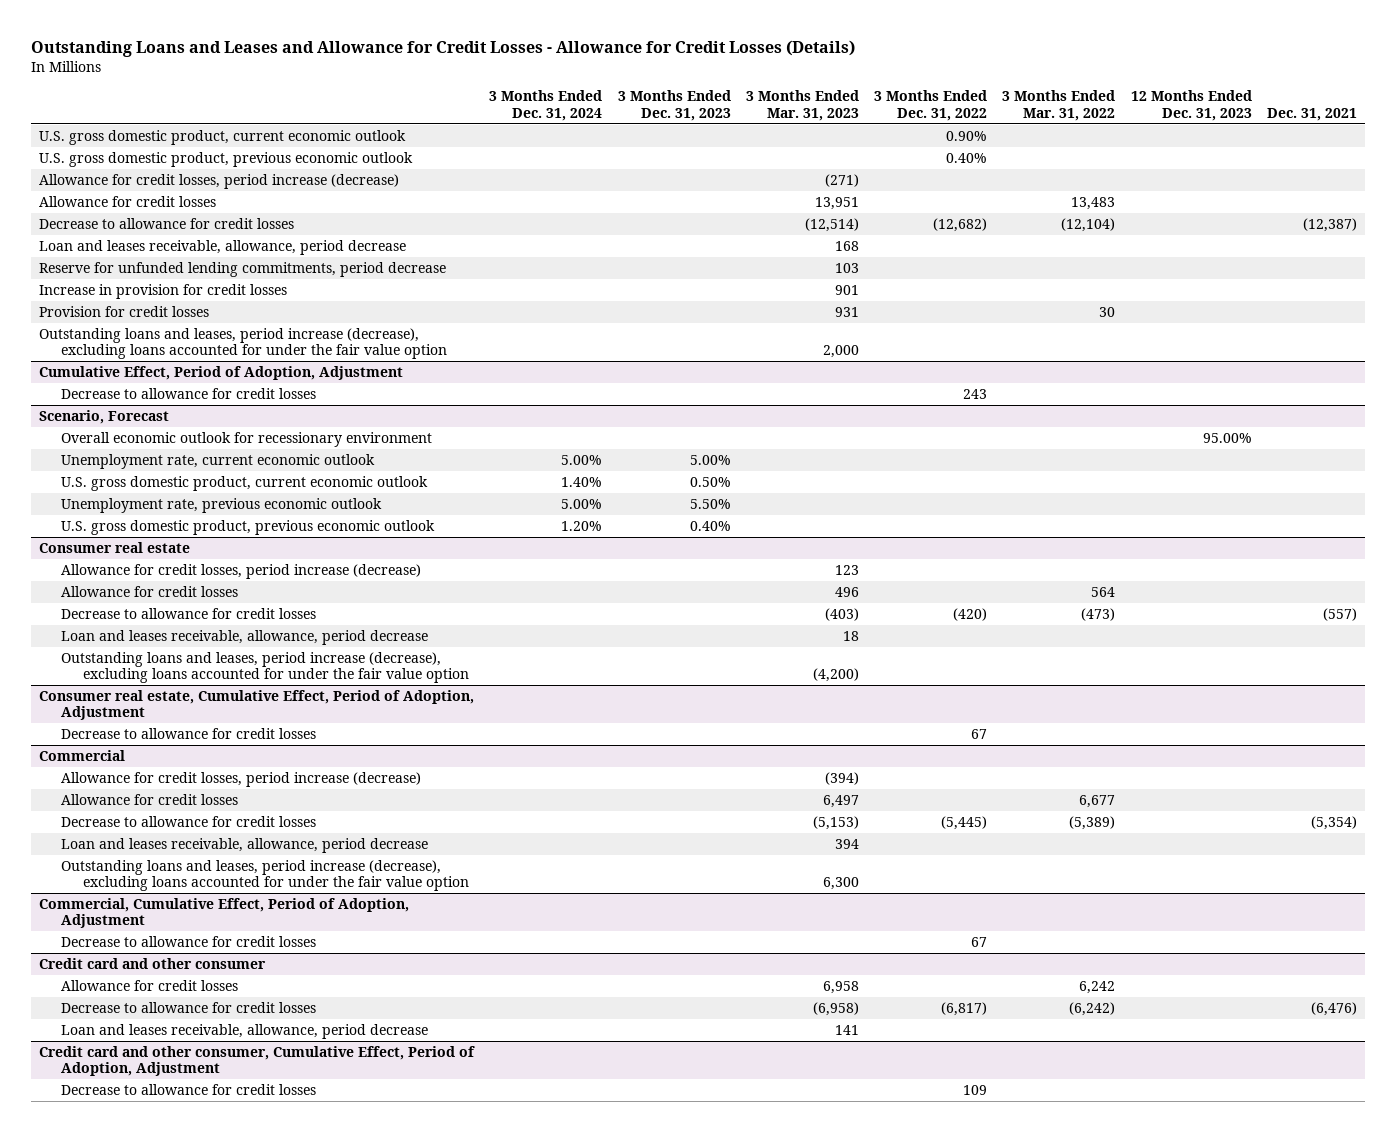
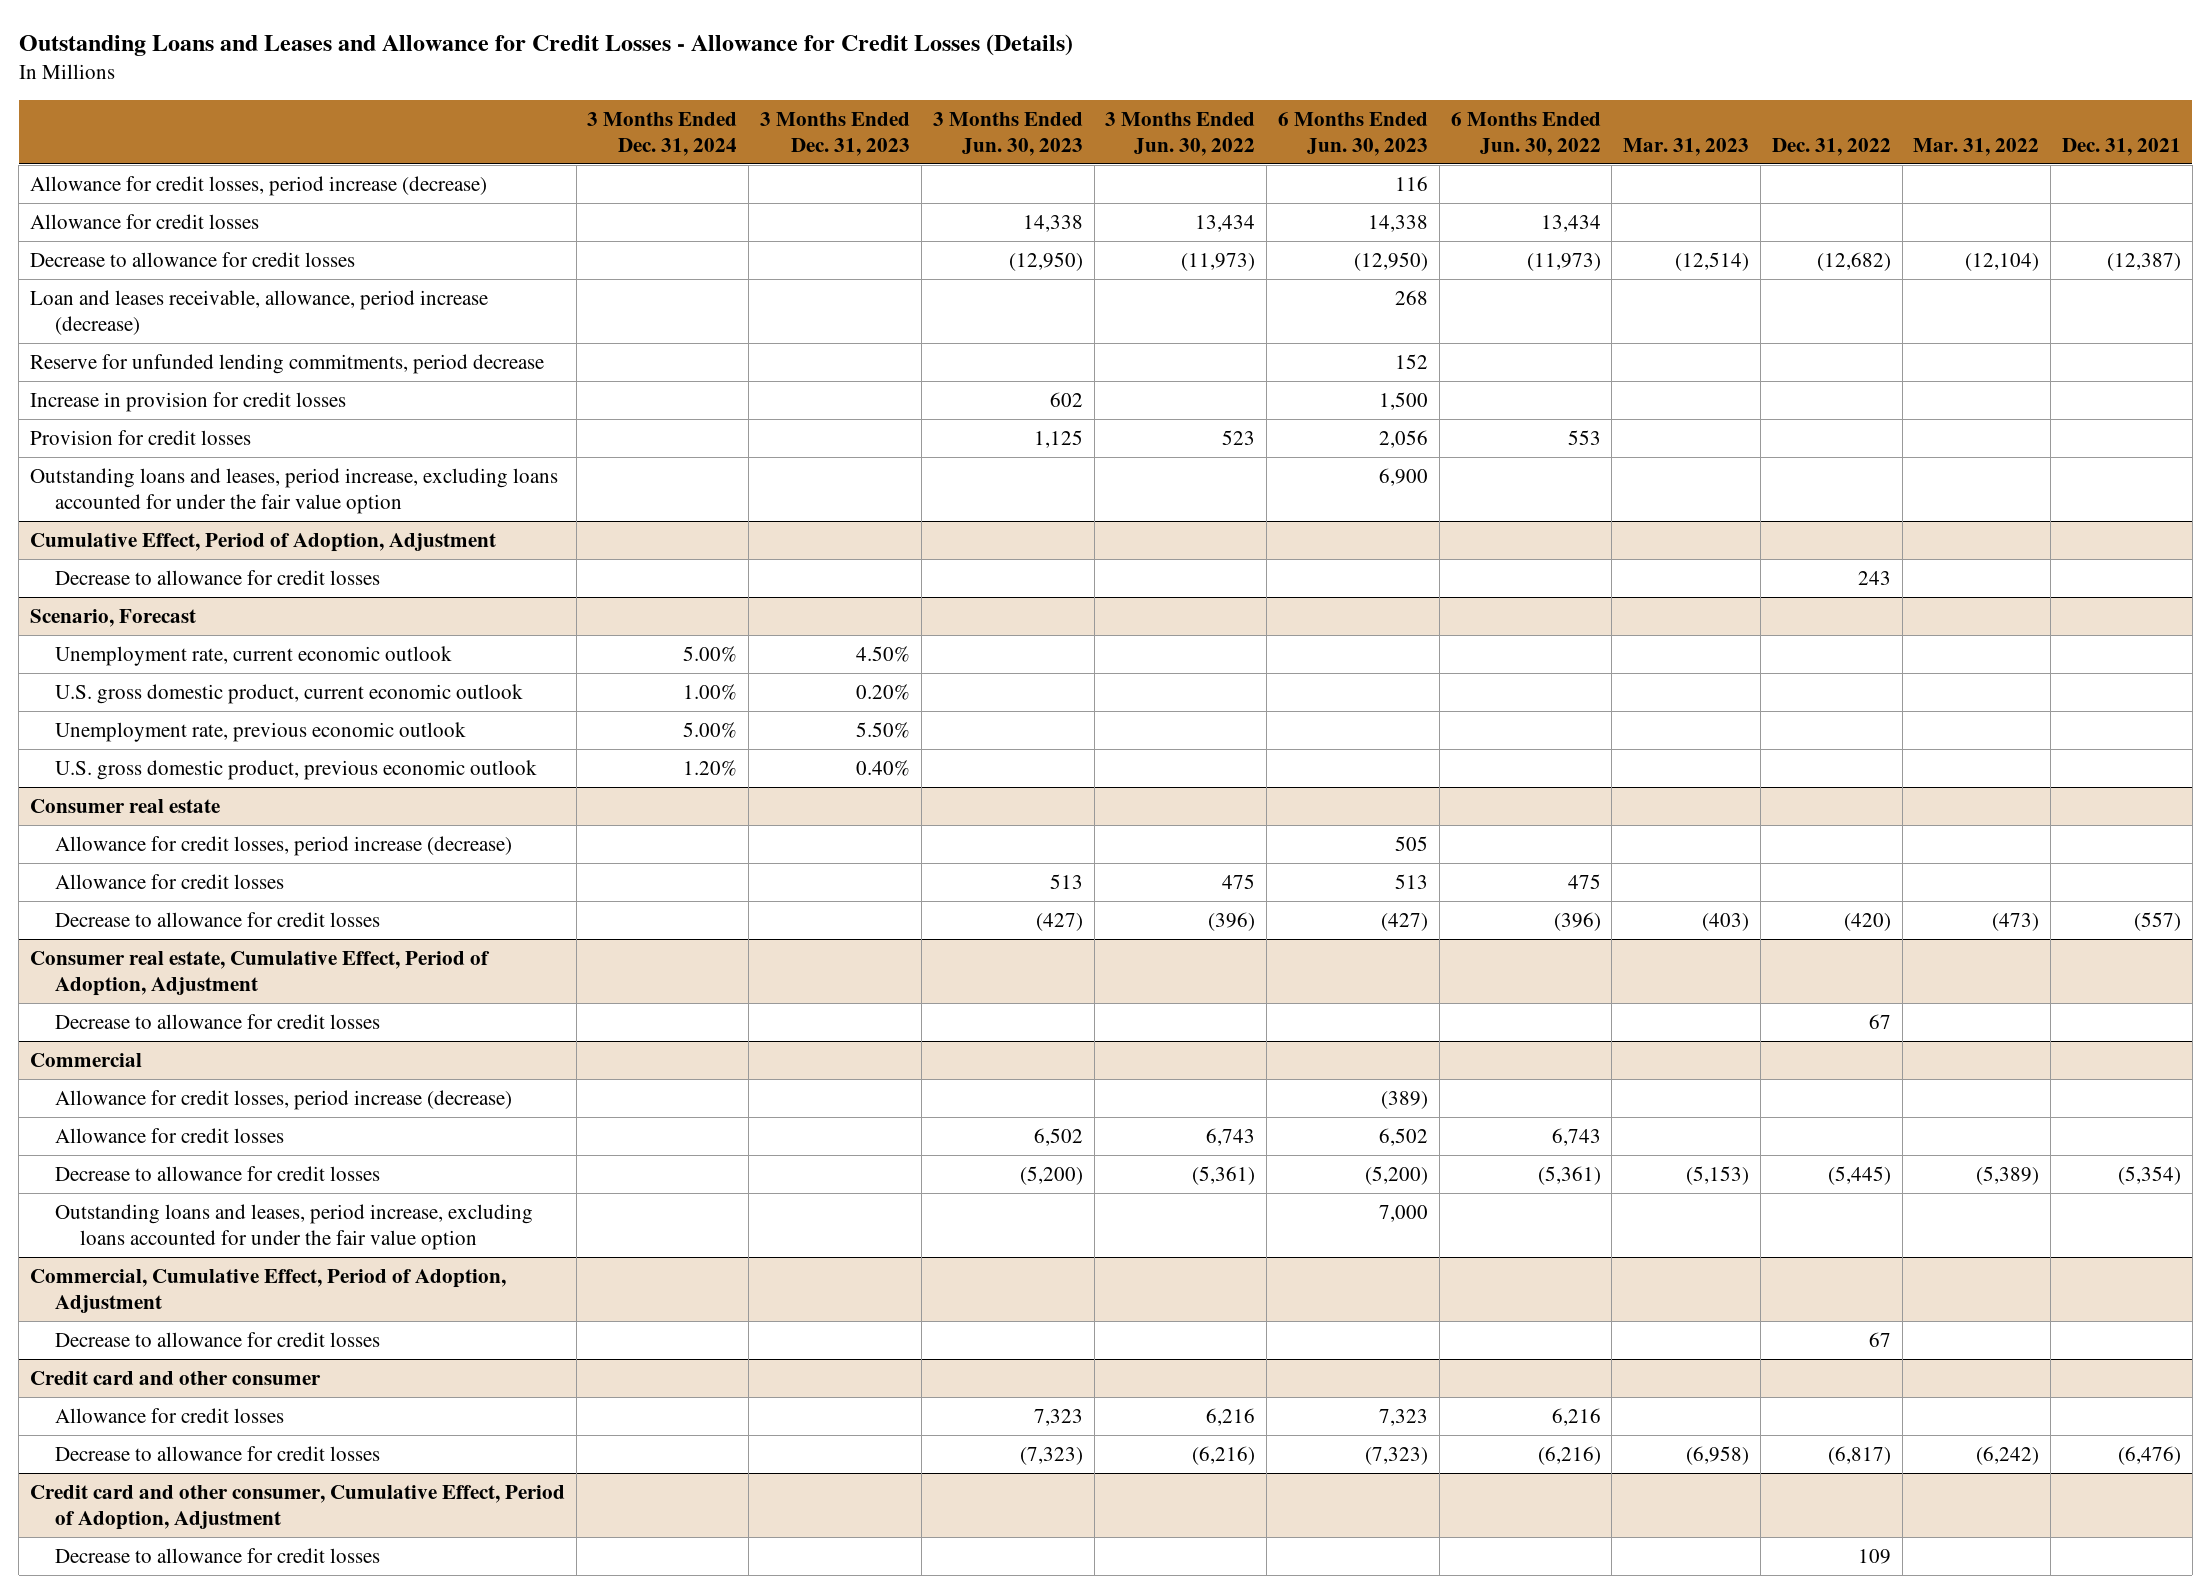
[745,90,859,121] 3 Months Ended Mar. 31, 2023 -> none
[874,90,988,121] 3 Months Ended Dec. 31, 2022 -> none
[1002,90,1116,121] 3 Months Ended Mar. 31, 2022 -> none
[1130,90,1252,121] 12 Months Ended Dec. 31, 2023 -> none
none -> [932,112,1083,156] 3 Months Ended Jun. 30, 2023
none -> [1105,112,1256,156] 3 Months Ended Jun. 30, 2022
none -> [1277,112,1428,156] 6 Months Ended Jun. 30, 2023
none -> [1450,112,1601,156] 6 Months Ended Jun. 30, 2022
none -> [1623,137,1750,156] Mar. 31, 2023
none -> [1771,137,1891,156] Dec. 31, 2022
none -> [1913,137,2040,156] Mar. 31, 2022
[39,129,407,145] U.S. gross domestic product, current economic outlook -> none
[39,151,414,167] U.S. gross domestic product, previous economic outlook -> none
[39,239,407,255] Loan and leases receivable, allowance, period decrease -> [29,289,488,335] Loan and leases receivable, allowance, period increase (decrease)
[39,327,448,360] Outstanding loans and leases, period increase (decrease), excluding loans accounted for under the fair value option -> [29,467,558,514] Outstanding loans and leases, period increase, excluding loans accounted for under the fair value option
[61,431,433,447] Overall economic outlook for recessionary environment -> none
[689,454,731,465] 5.00% -> [856,645,911,662] 4.50%
[561,476,603,487] 1.40% -> [683,683,738,700] 1.00%
[689,476,731,487] 0.50% -> [856,683,911,700] 0.20%
[61,629,429,645] Loan and leases receivable, allowance, period decrease -> none
[61,651,470,684] Outstanding loans and leases, period increase (decrease), excluding loans accounted for under the fair value option -> none
[61,837,429,853] Loan and leases receivable, allowance, period decrease -> none
[61,859,470,892] Outstanding loans and leases, period increase (decrease), excluding loans accounted for under the fair value option -> [54,1203,533,1250] Outstanding loans and leases, period increase, excluding loans accounted for under the fair value option
[61,1023,429,1039] Loan and leases receivable, allowance, period decrease -> none

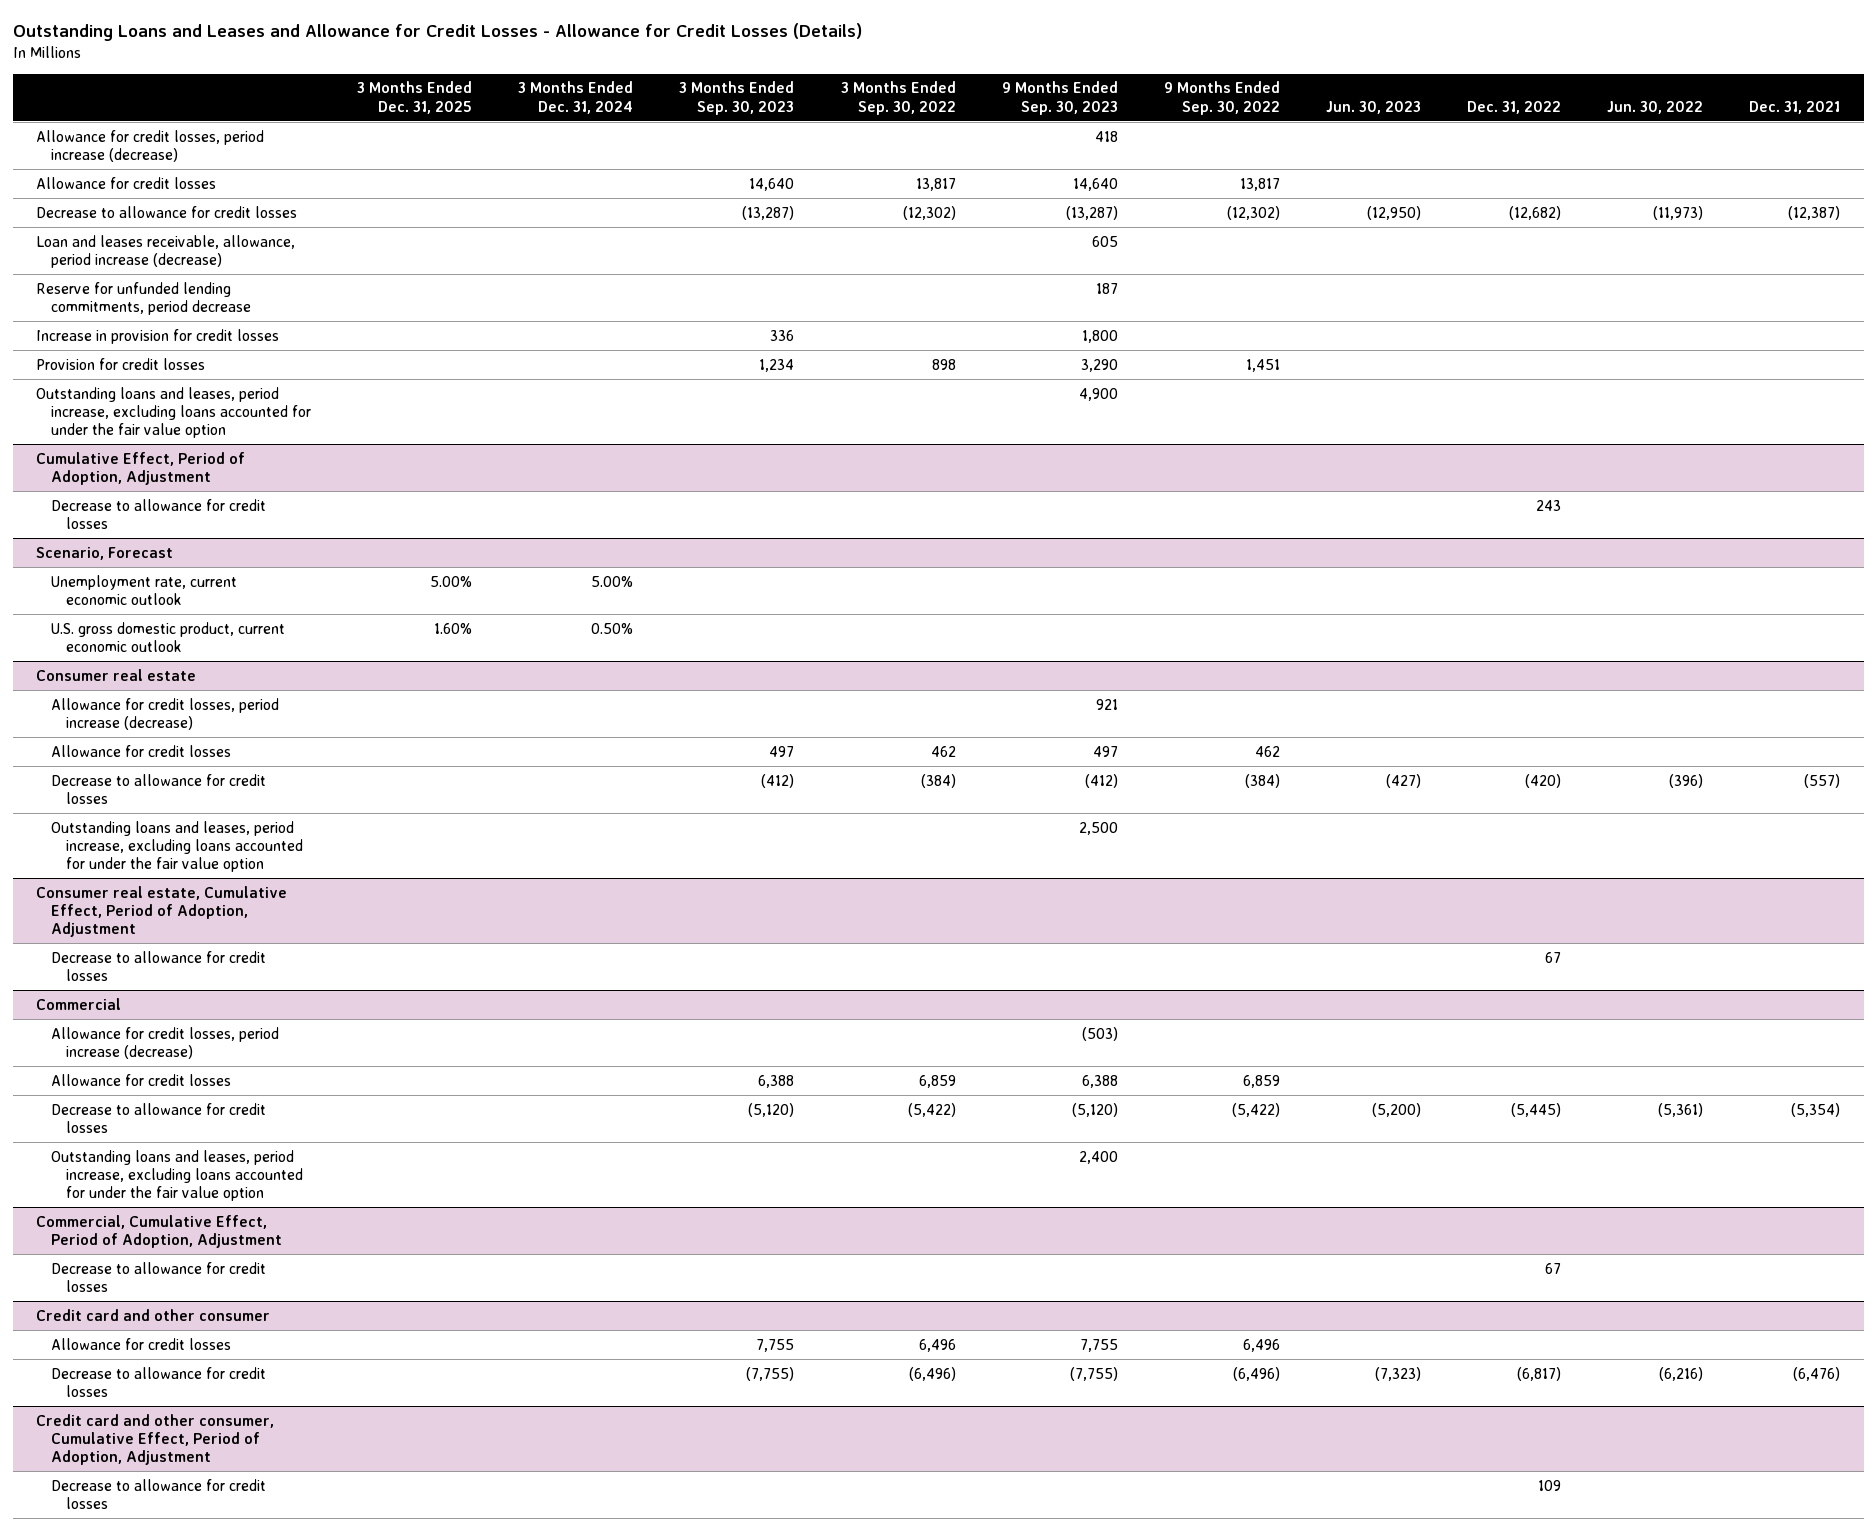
[760,112,911,156] 3 Months Ended Dec. 31, 2023 -> none
[932,112,1083,156] 3 Months Ended Jun. 30, 2023 -> none
[1105,112,1256,156] 3 Months Ended Jun. 30, 2022 -> none
[1277,112,1428,156] 6 Months Ended Jun. 30, 2023 -> none
[1450,112,1601,156] 6 Months Ended Jun. 30, 2022 -> none
[1623,137,1750,156] Mar. 31, 2023 -> none
[1913,137,2040,156] Mar. 31, 2022 -> none
none -> [357,81,473,114] 3 Months Ended Dec. 31, 2025
none -> [679,81,795,115] 3 Months Ended Sep. 30, 2023
none -> [840,81,956,115] 3 Months Ended Sep. 30, 2022
none -> [1001,81,1118,115] 9 Months Ended Sep. 30, 2023
none -> [1163,81,1280,115] 9 Months Ended Sep. 30, 2022
none -> [1325,100,1421,114] Jun. 30, 2023
none -> [1607,100,1704,114] Jun. 30, 2022
[54,721,466,742] Unemployment rate, previous economic outlook -> none
[54,759,537,780] U.S. gross domestic product, previous economic outlook -> none
[683,683,738,700] 1.00% -> [591,622,634,634] 0.50%
none -> [50,820,303,873] Outstanding loans and leases, period increase, excluding loans accounted for under the fair value option

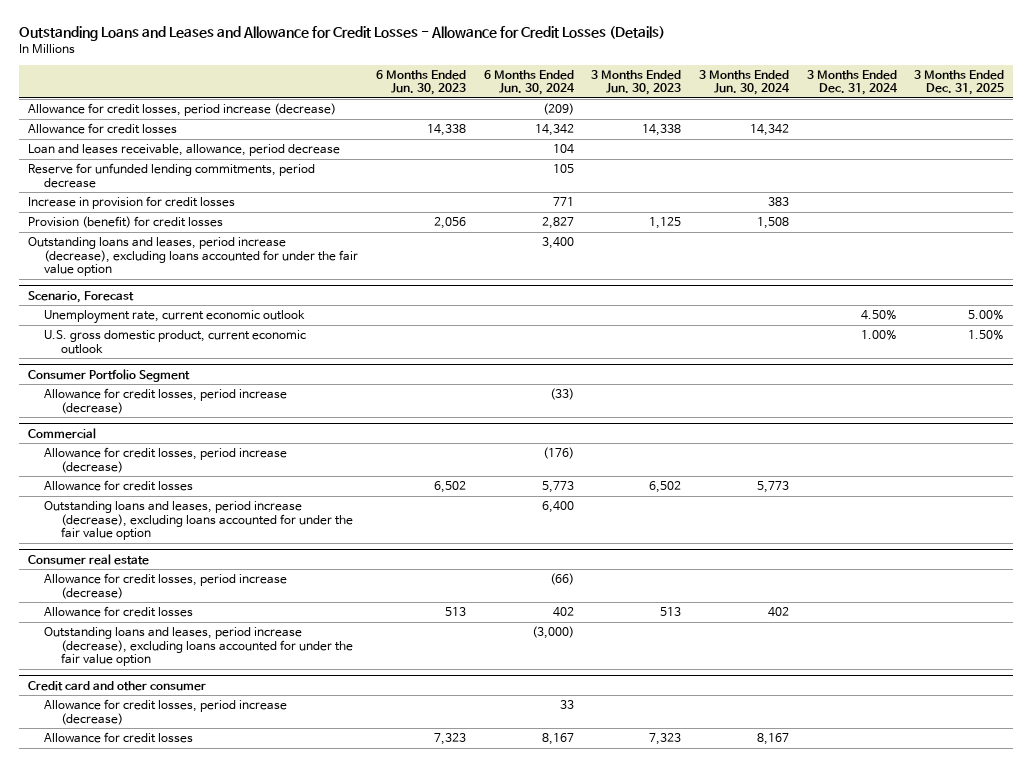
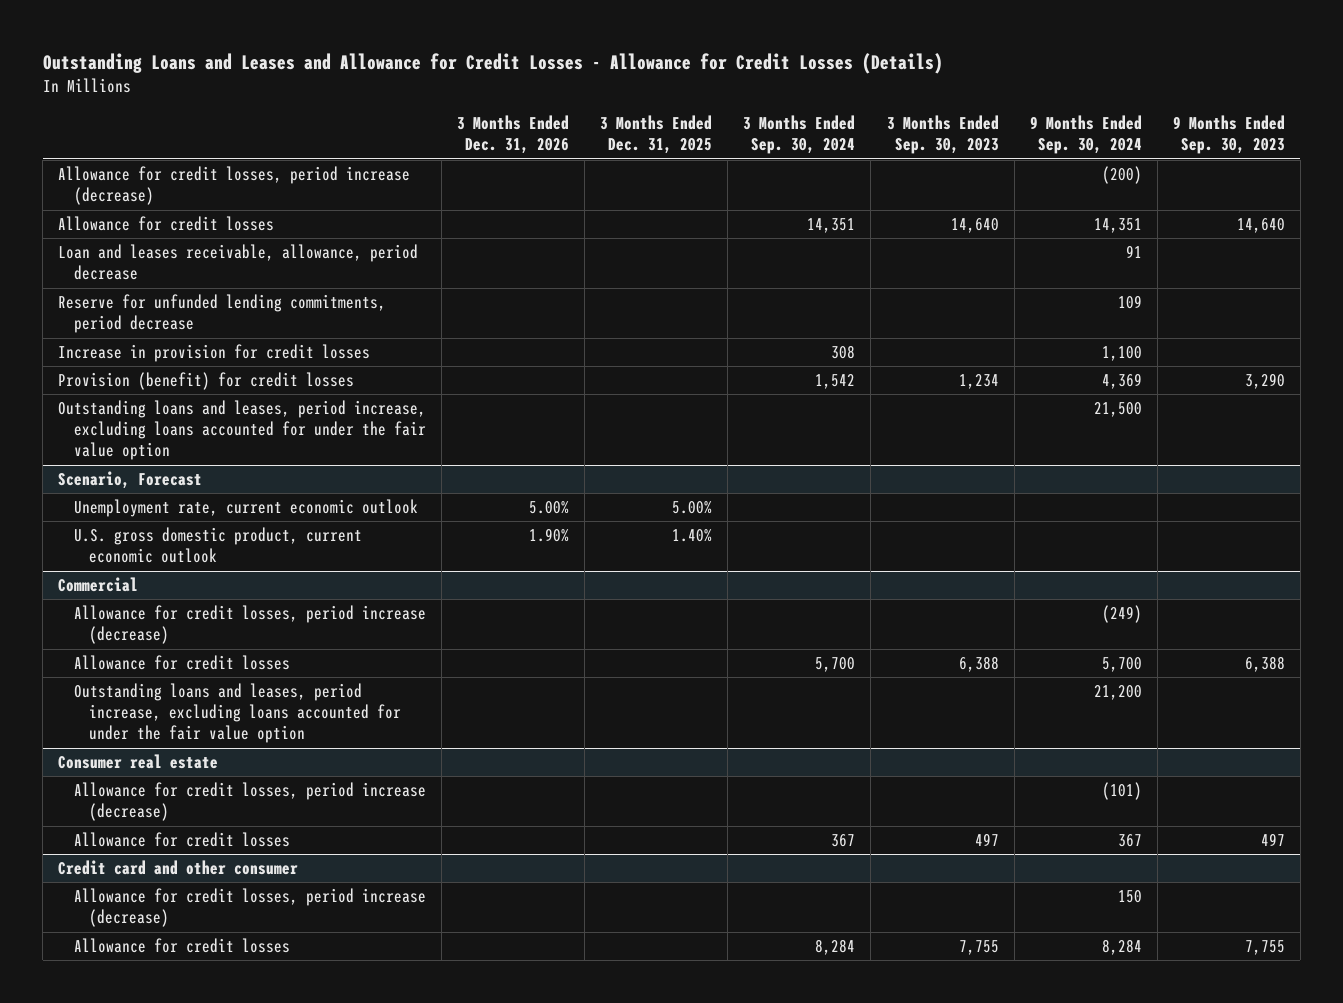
[375,69,466,96] 6 Months Ended Jun. 30, 2023 -> none
[483,69,575,96] 6 Months Ended Jun. 30, 2024 -> none
[591,69,682,96] 3 Months Ended Jun. 30, 2023 -> none
[698,69,790,96] 3 Months Ended Jun. 30, 2024 -> none
[806,69,898,96] 3 Months Ended Dec. 31, 2024 -> none
none -> [457,115,570,155] 3 Months Ended Dec. 31, 2026
none -> [743,115,856,155] 3 Months Ended Sep. 30, 2024
none -> [886,115,999,155] 3 Months Ended Sep. 30, 2023
none -> [1029,115,1142,155] 9 Months Ended Sep. 30, 2024
none -> [1172,115,1285,155] 9 Months Ended Sep. 30, 2023
[27,237,359,277] Outstanding loans and leases, period increase (decrease), excluding loans accounted for under the fair value option -> [58,400,427,461] Outstanding loans and leases, period increase, excluding loans accounted for under the fair value option
[27,368,190,382] Consumer Portfolio Segment -> none
[44,388,288,414] Allowance for credit losses, period increase (decrease) -> none
[968,330,1005,341] 1.50% -> [672,529,713,543] 1.40%
[44,501,353,541] Outstanding loans and leases, period increase (decrease), excluding loans accounted for under the fair value option -> [73,683,402,744] Outstanding loans and leases, period increase, excluding loans accounted for under the fair value option
[44,627,353,667] Outstanding loans and leases, period increase (decrease), excluding loans accounted for under the fair value option -> none

